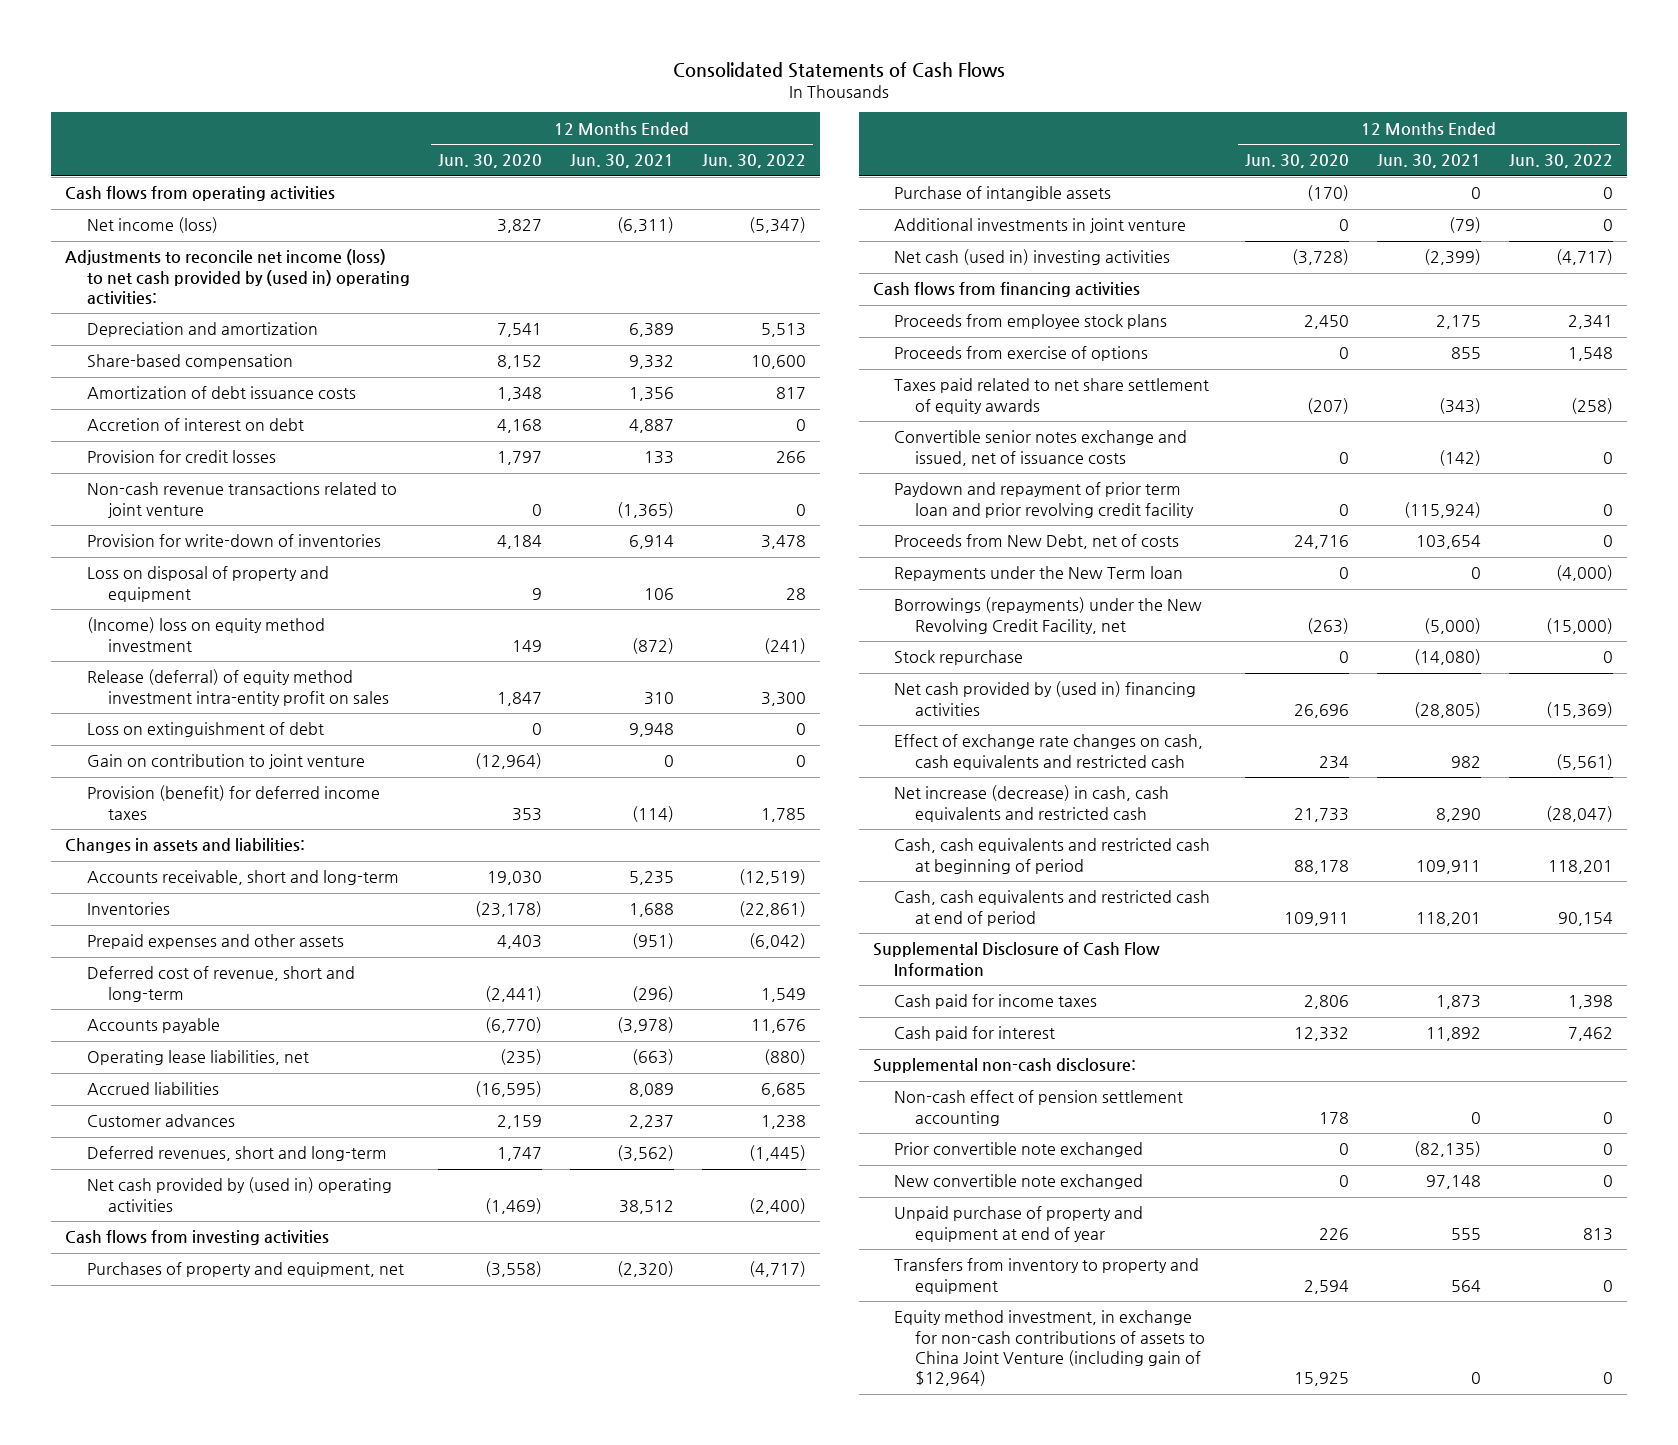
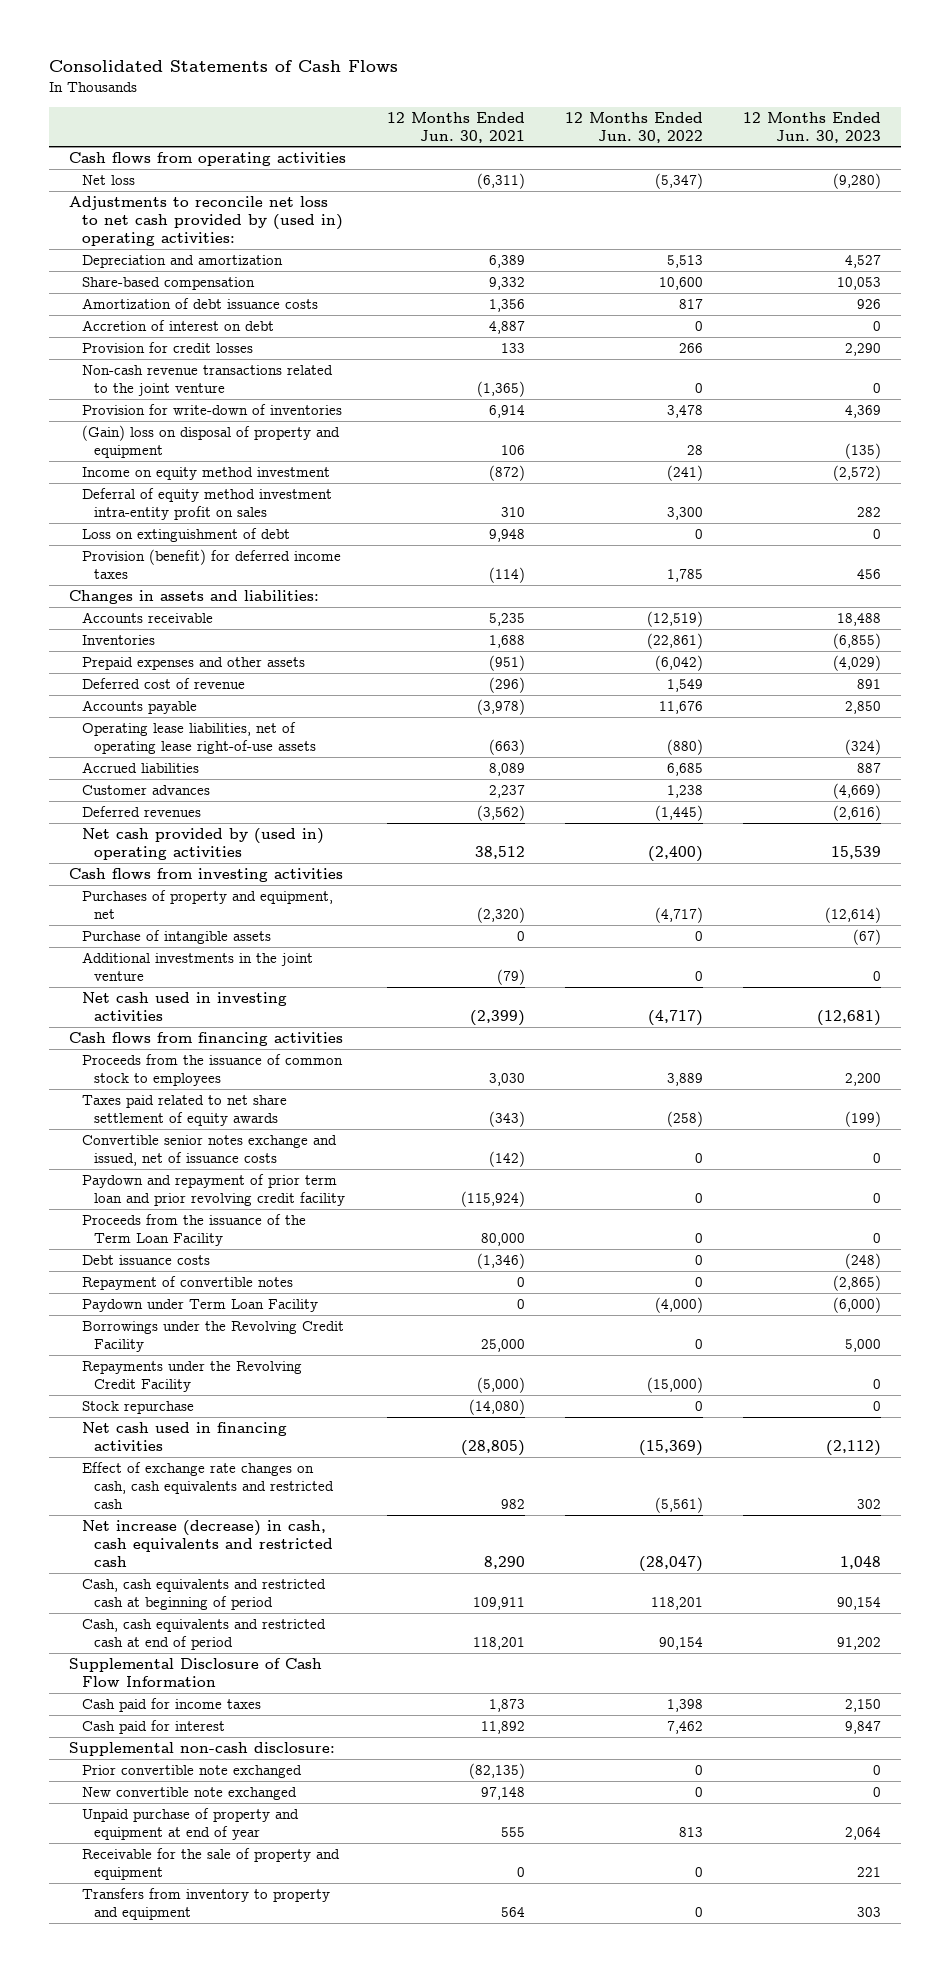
[437,154,542,169] Jun. 30, 2020 -> none
none -> [742,111,881,143] 12 Months Ended Jun. 30, 2023
[86,217,218,234] Net income (loss) -> [81,175,135,186] Net loss
[65,249,410,305] Adjustments to reconcile net income (loss) to net cash provided by (used in) operating activities: -> [69,196,343,246] Adjustments to reconcile net loss to net cash provided by (used in) operating activities:
[86,482,397,518] Non-cash revenue transactions related to joint venture -> [81,365,333,396] Non-cash revenue transactions related to the joint venture
[86,566,329,602] Loss on disposal of property and equipment -> [81,425,340,458] (Gain) loss on disposal of property and equipment
[86,617,325,652] (Income) loss on equity method investment -> [81,467,330,481] Income on equity method investment
[86,669,389,706] Release (deferral) of equity method investment intra-entity profit on sales -> [81,488,332,520] Deferral of equity method investment intra-entity profit on sales
[86,754,365,770] Gain on contribution to joint venture -> none
[86,870,399,886] Accounts receivable, short and long-term -> [81,612,213,624] Accounts receivable
[86,966,355,1002] Deferred cost of revenue, short and long-term -> [81,678,245,690] Deferred cost of revenue
[86,1050,309,1066] Operating lease liabilities, net -> [81,722,317,754] Operating lease liabilities, net of operating lease right-of-use assets
[86,1146,387,1162] Deferred revenues, short and long-term -> [81,806,201,818] Deferred revenues
[893,218,1186,234] Additional investments in joint venture -> [81,952,313,981] Additional investments in the joint venture
[893,249,1170,266] Net cash (used in) investing activities -> [81,992,287,1021] Net cash used in investing activities
[893,314,1167,330] Proceeds from employee stock plans -> none
[893,346,1148,362] Proceeds from exercise of options -> none
none -> [81,1054,343,1086] Proceeds from the issuance of common stock to employees
[893,534,1179,550] Proceeds from New Debt, net of costs -> none
[893,566,1183,582] Repayments under the New Term loan -> none
none -> [81,1214,306,1246] Proceeds from the issuance of the Term Loan Facility
none -> [81,1255,210,1266] Debt issuance costs
none -> [81,1276,293,1291] Repayment of convertible notes
none -> [81,1299,318,1313] Paydown under Term Loan Facility
none -> [81,1321,344,1352] Borrowings under the Revolving Credit Facility
[893,597,1202,634] Borrowings (repayments) under the New Revolving Credit Facility, net -> [81,1361,302,1392] Repayments under the Revolving Credit Facility
[893,681,1196,716] Net cash provided by (used in) financing activities -> [81,1422,287,1451] Net cash used in financing activities
[893,1090,1183,1126] Non-cash effect of pension settlement accounting -> none
none -> [81,1848,340,1880] Receivable for the sale of property and equipment
[893,1310,1206,1387] Equity method investment, in exchange for non-cash contributions of assets to China Joint Venture (including gain of $12,964) -> none

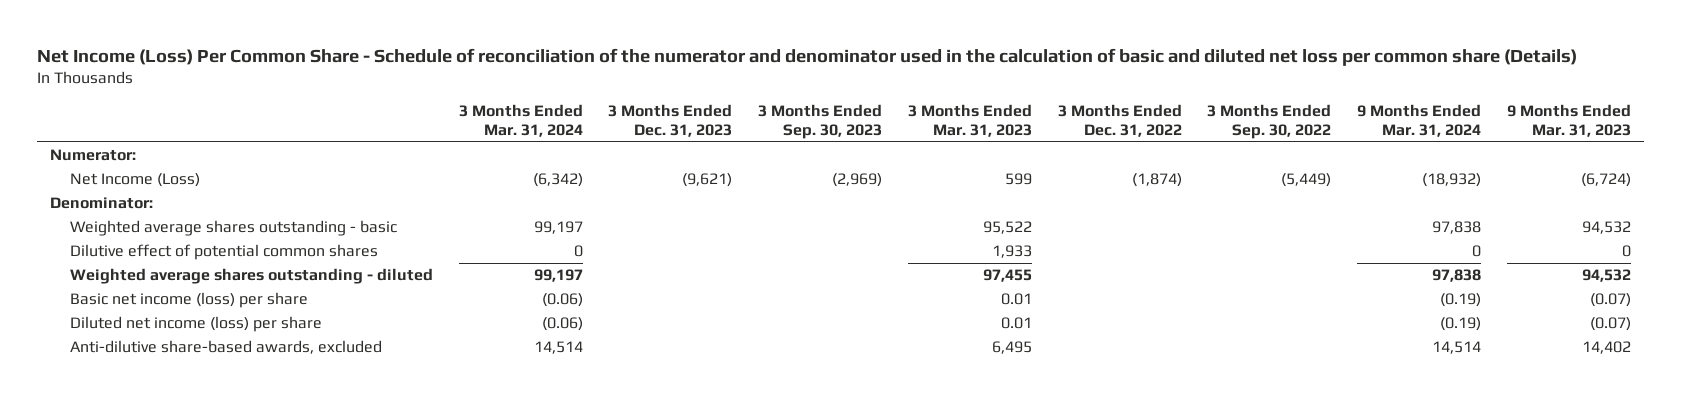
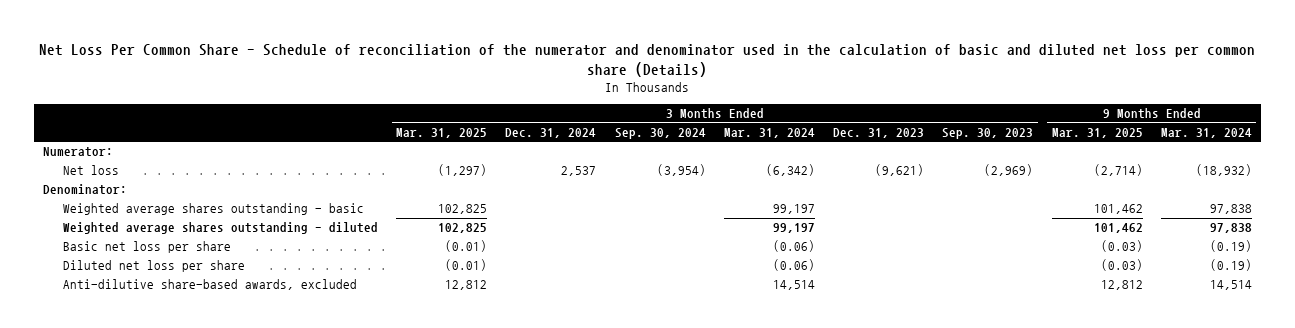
[36,47,1577,66] Net Income (Loss) Per Common Share - Schedule of reconciliation of the numerator and denominator used in the calculation of basic and diluted net loss per common share (Details) -> [39,43,1256,77] Net Loss Per Common Share - Schedule of reconciliation of the numerator and denominator used in the calculation of basic and diluted net loss per common share (Details)
[907,104,1032,138] 3 Months Ended Mar. 31, 2023 -> none
[1057,104,1182,138] 3 Months Ended Dec. 31, 2022 -> none
[1207,104,1332,140] 3 Months Ended Sep. 30, 2022 -> none
[1506,104,1631,138] 9 Months Ended Mar. 31, 2023 -> none
none -> [396,127,488,138] Mar. 31, 2025
none -> [505,127,597,138] Dec. 31, 2024
none -> [614,127,706,139] Sep. 30, 2024
none -> [1051,127,1143,138] Mar. 31, 2025
[69,173,200,188] Net Income (Loss) -> [62,165,119,176] Net loss
[69,244,378,261] Dilutive effect of potential common shares -> none
[69,292,308,309] Basic net income (loss) per share -> [62,241,231,254] Basic net loss per share
[69,316,322,333] Diluted net income (loss) per share -> [62,260,245,273] Diluted net loss per share

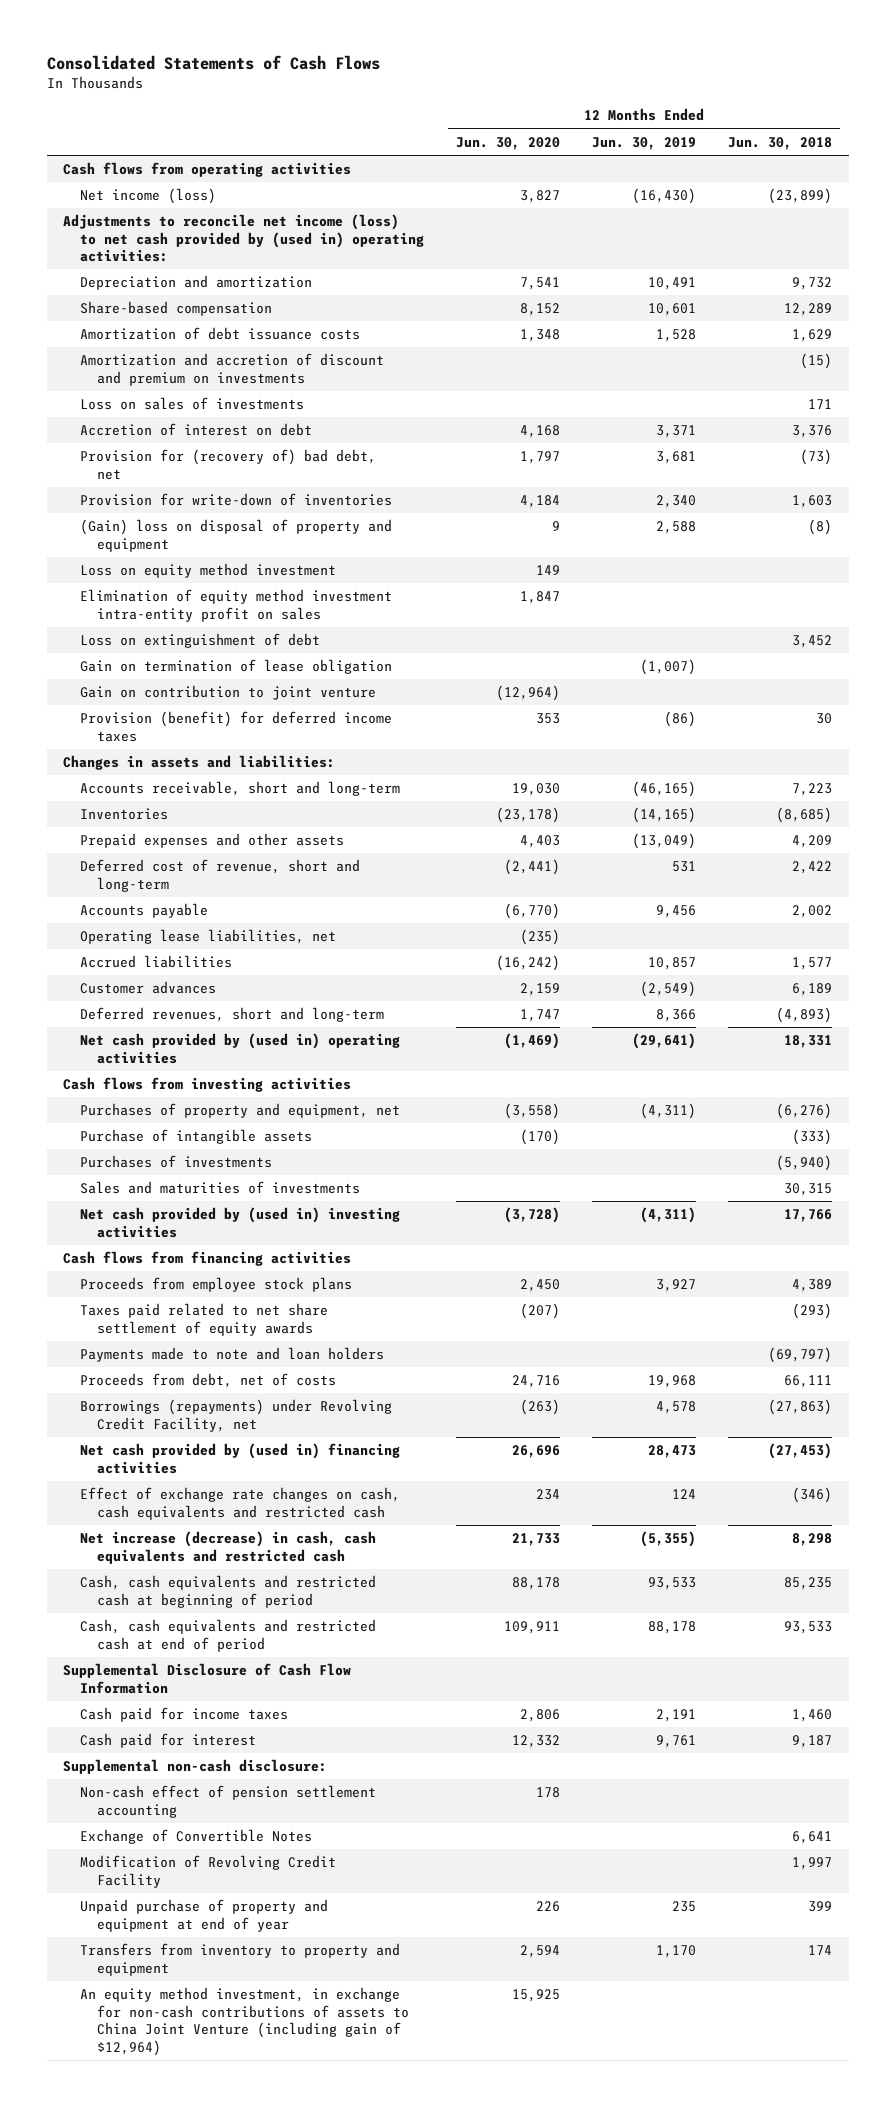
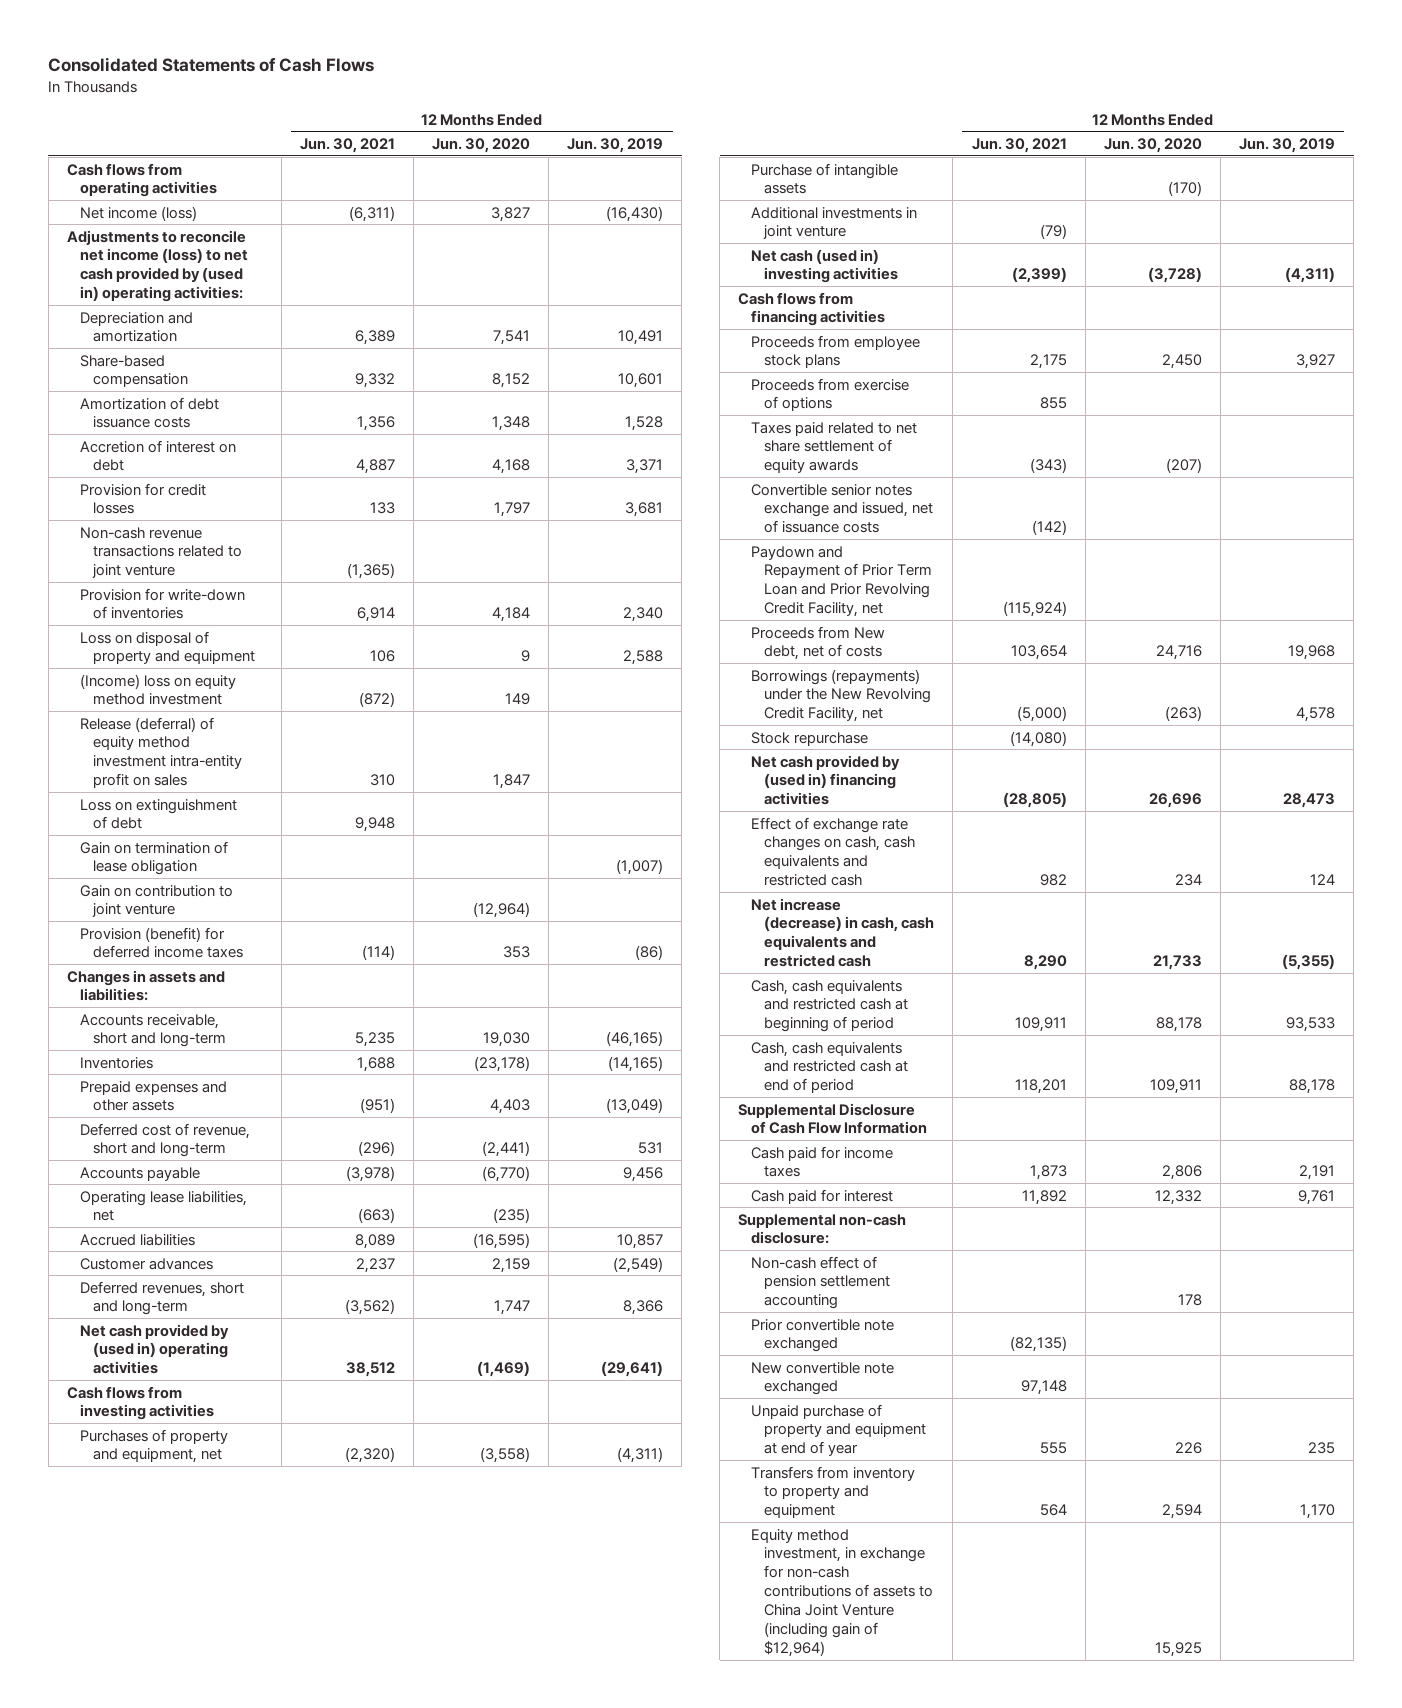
[728,136,833,150] Jun. 30, 2018 -> none
none -> [299,138,395,154] Jun. 30, 2021
[80,353,385,386] Amortization and accretion of discount and premium on investments -> none
[80,397,305,411] Loss on sales of investments -> none
[80,449,377,480] Provision for (recovery of) bad debt, net -> [79,482,206,515] Provision for credit losses
none -> [79,526,242,579] Non-cash revenue transactions related to joint venture
[80,519,393,552] (Gain) loss on disposal of property and equipment -> [79,630,255,665] Loss on disposal of property and equipment
[80,563,337,579] Loss on equity method investment -> [79,673,236,706] (Income) loss on equity method investment
[80,589,393,622] Elimination of equity method investment intra-entity profit on sales -> [79,716,242,789] Release (deferral) of equity method investment intra-entity profit on sales
[496,955,561,972] (16,242) -> [473,1232,531,1249] (16,595)
[80,1155,273,1169] Purchases of investments -> none
[80,1181,361,1195] Sales and maturities of investments -> none
none -> [751,206,918,240] Additional investments in joint venture
[80,1207,401,1238] Net cash provided by (used in) investing activities -> [751,248,899,284] Net cash (used in) investing activities
none -> [751,377,910,412] Proceeds from exercise of options
[80,1347,385,1363] Payments made to note and loan holders -> none
none -> [751,483,934,534] Convertible senior notes exchange and issued, net of issuance costs
none -> [751,545,933,618] Paydown and Repayment of Prior Term Loan and Prior Revolving Credit Facility, net
[80,1373,337,1389] Proceeds from debt, net of costs -> [751,625,886,661] Proceeds from New debt, net of costs
[80,1399,393,1432] Borrowings (repayments) under Revolving Credit Facility, net -> [751,668,932,723] Borrowings (repayments) under the New Revolving Credit Facility, net
none -> [751,731,869,746] Stock repurchase
[80,1855,337,1888] Modification of Revolving Credit Facility -> none
none -> [751,1318,895,1353] Prior convertible note exchanged
[80,1829,313,1845] Exchange of Convertible Notes -> [751,1361,895,1396] New convertible note exchanged
[80,1987,410,2056] An equity method investment, in exchange for non-cash contributions of assets to China Joint Venture (including gain of $12,964) -> [751,1528,934,1657] Equity method investment, in exchange for non-cash contributions of assets to China Joint Venture (including gain of $12,964)

